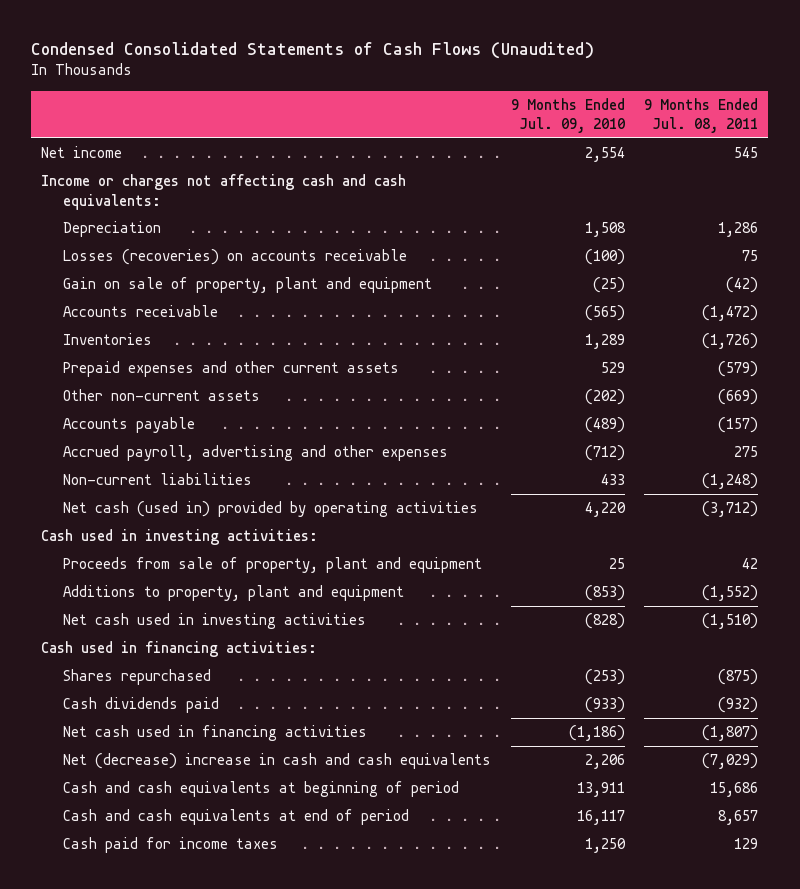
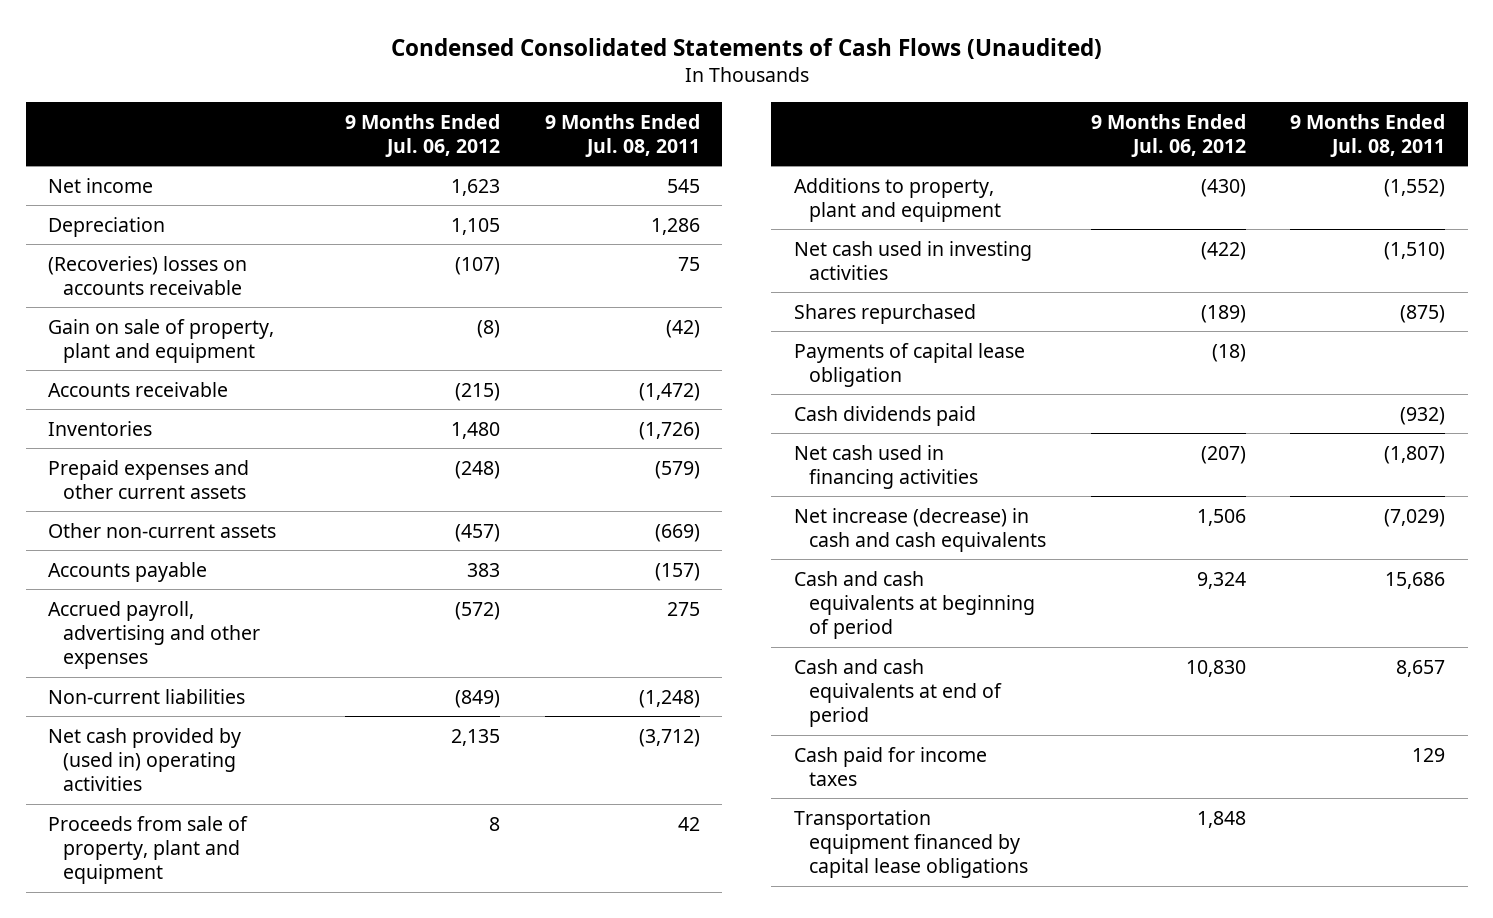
[510,97,625,134] 9 Months Ended Jul. 09, 2010 -> none
none -> [345,113,501,157] 9 Months Ended Jul. 06, 2012
[41,174,407,210] Income or charges not affecting cash and cash equivalents: -> none
[63,249,408,266] Losses (recoveries) on accounts receivable -> [48,255,248,295] (Recoveries) losses on accounts receivable
[41,529,319,546] Cash used in investing activities: -> none
[63,501,479,518] Net cash (used in) provided by operating activities -> [48,727,242,792] Net cash provided by (used in) operating activities
[41,641,318,658] Cash used in financing activities: -> none
none -> [793,342,1025,387] Payments of capital lease obligation
[63,753,492,770] Net (decrease) increase in cash and cash equivalents -> [793,507,1046,552] Net increase (decrease) in cash and cash equivalents
none -> [793,809,1028,879] Transportation equipment financed by capital lease obligations

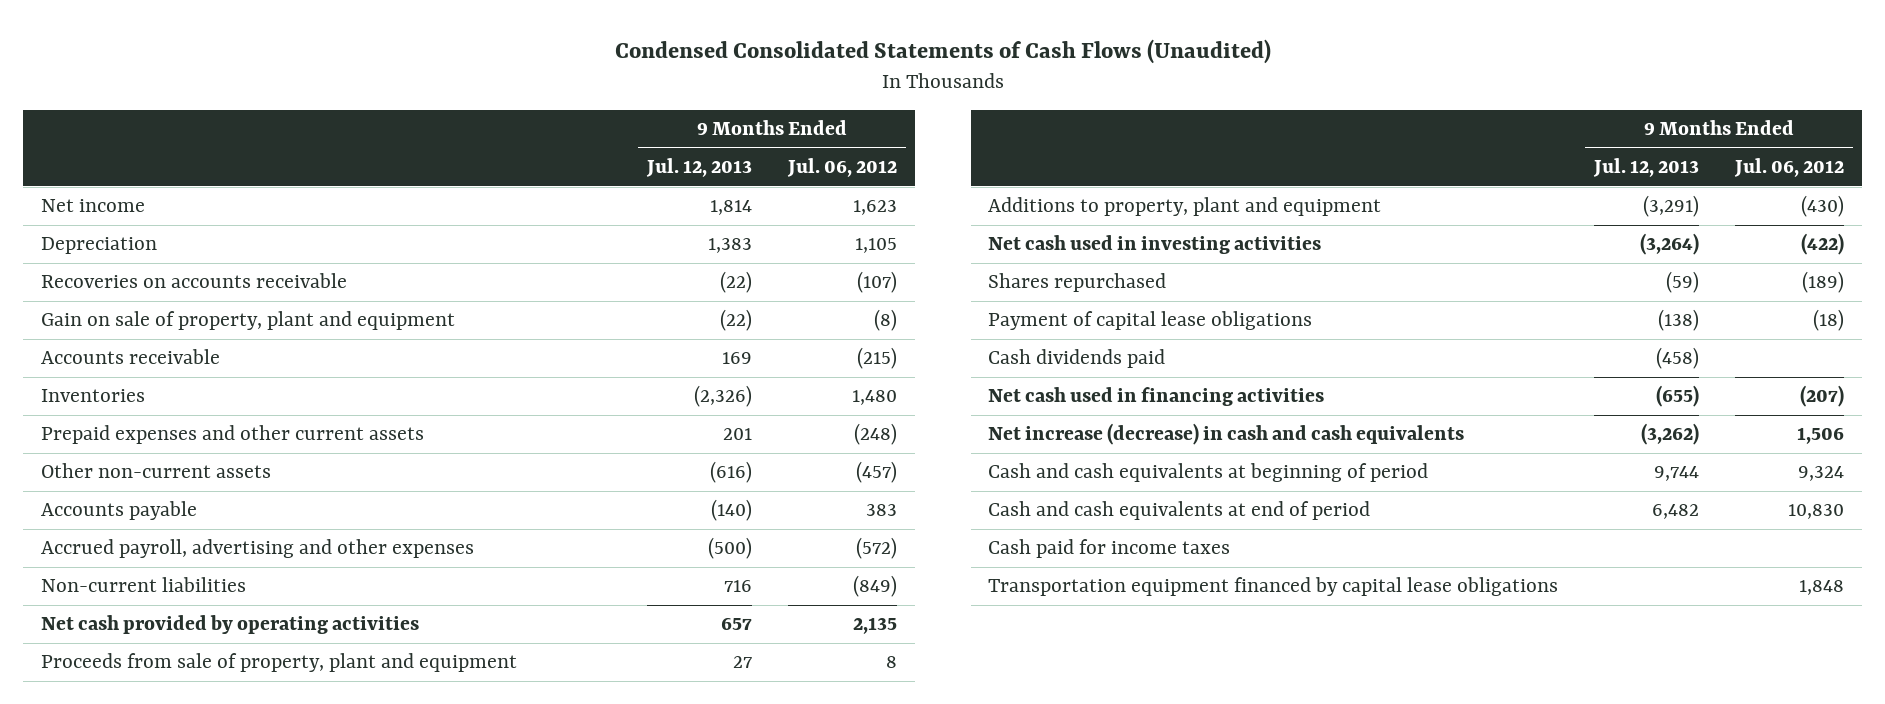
[544,113,700,157] 9 Months Ended Jul. 08, 2011 -> none
none -> [645,158,752,178] Jul. 12, 2013
[48,255,248,295] (Recoveries) losses on accounts receivable -> [41,273,348,289] Recoveries on accounts receivable
[48,727,242,792] Net cash provided by (used in) operating activities -> [41,615,420,635] Net cash provided by operating activities
[793,342,1025,387] Payments of capital lease obligation -> [988,311,1313,331] Payment of capital lease obligations

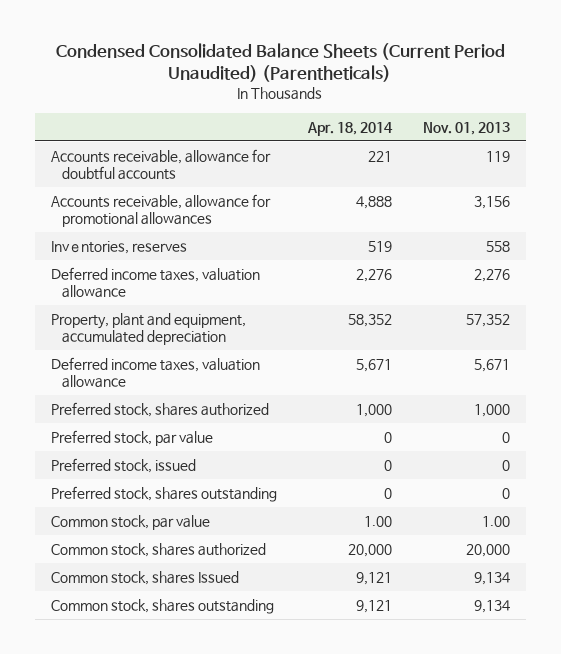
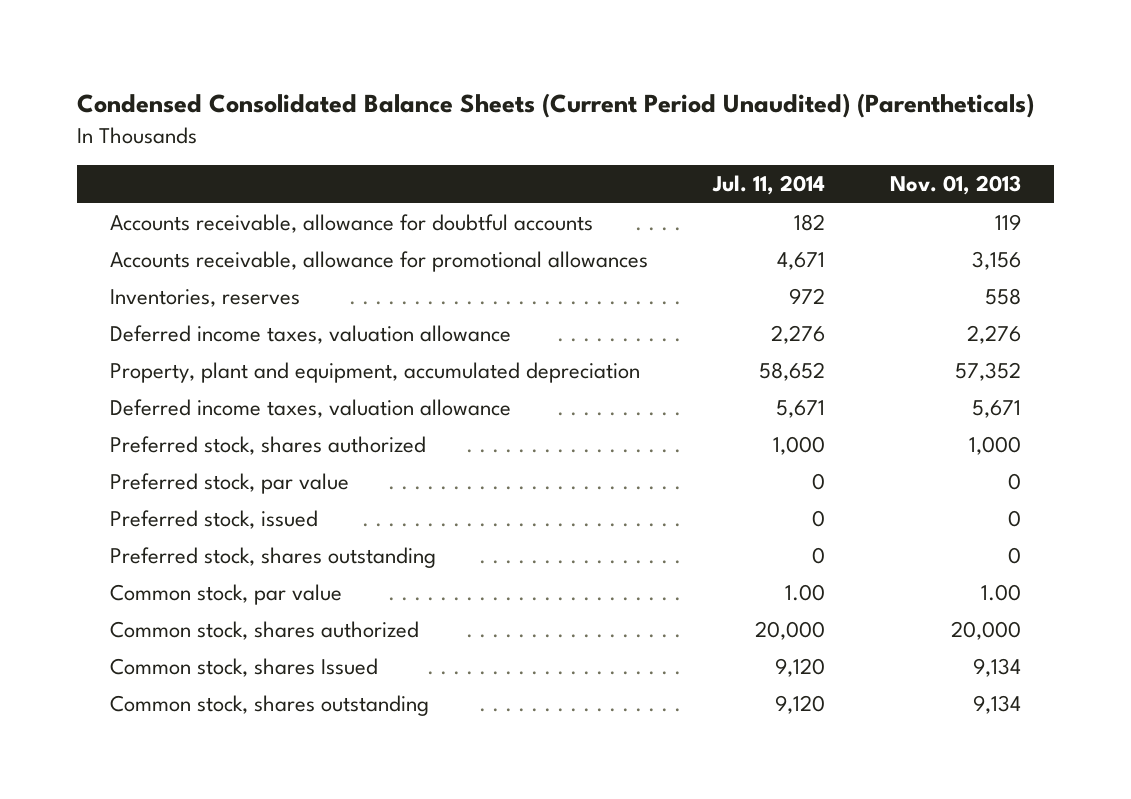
[306,121,393,136] Apr. 18, 2014 -> none
none -> [712,175,826,196] Jul. 11, 2014
[50,241,187,255] Invеntories, reserves -> [109,289,300,308] Inventories, reserves

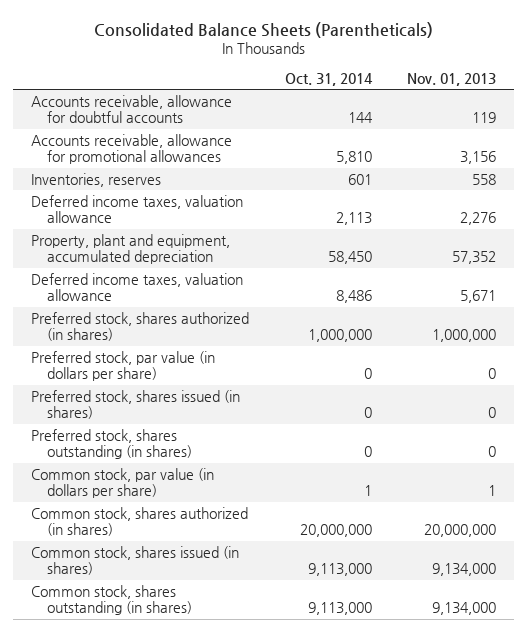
[77,93,1035,119] Condensed Consolidated Balance Sheets (Current Period Unaudited) (Parentheticals) -> [93,21,433,38] Consolidated Balance Sheets (Parentheticals)
[712,175,826,196] Jul. 11, 2014 -> none
none -> [284,73,373,87] Oct. 31, 2014
[109,436,426,456] Preferred stock, shares authorized -> [31,311,250,342] Preferred stock, shares authorized (in shares)
[969,436,1022,456] 1,000 -> [432,329,497,343] 1,000,000
[109,473,349,495] Preferred stock, par value -> [31,350,216,382] Preferred stock, par value (in dollars per share)
[109,510,318,530] Preferred stock, issued -> [31,389,241,420] Preferred stock, shares issued (in shares)
[109,547,436,569] Preferred stock, shares outstanding -> [31,428,193,460] Preferred stock, shares outstanding (in shares)
[109,584,342,606] Common stock, par value -> [31,467,215,499] Common stock, par value (in dollars per share)
[981,584,1022,602] 1.00 -> [488,485,497,497] 1
[109,621,419,641] Common stock, shares authorized -> [31,506,249,537] Common stock, shares authorized (in shares)
[951,621,1022,641] 20,000 -> [424,524,497,538] 20,000,000
[109,658,378,678] Common stock, shares Issued -> [31,545,240,576] Common stock, shares issued (in shares)
[973,658,1022,678] 9,134 -> [432,563,497,577] 9,134,000
[109,695,429,717] Common stock, shares outstanding -> [31,584,193,616] Common stock, shares outstanding (in shares)
[973,695,1022,715] 9,134 -> [432,602,497,616] 9,134,000

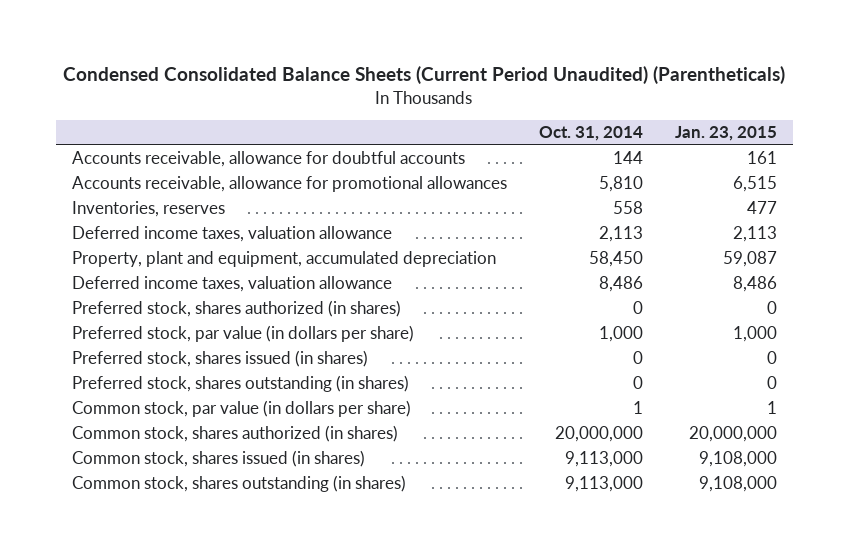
[93,21,433,38] Consolidated Balance Sheets (Parentheticals) -> [63,66,786,85] Condensed Consolidated Balance Sheets (Current Period Unaudited) (Parentheticals)
[407,73,497,87] Nov. 01, 2013 -> none
none -> [674,126,777,142] Jan. 23, 2015
[347,173,372,185] 601 -> [612,201,643,215] 558
[307,329,372,343] 1,000,000 -> [632,301,643,315] 0
[363,368,372,380] 0 -> [598,326,643,343] 1,000

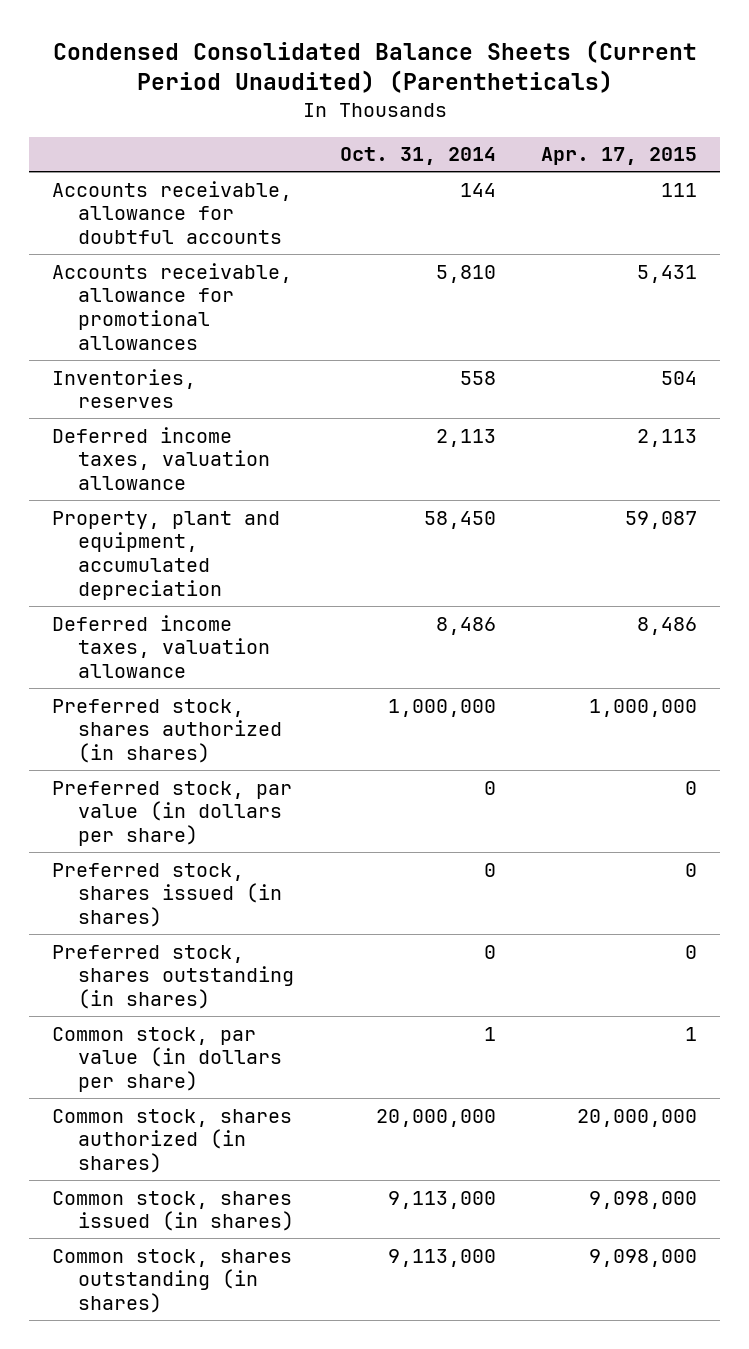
[674,126,777,142] Jan. 23, 2015 -> none
none -> [541,147,698,166] Apr. 17, 2015
[632,301,643,315] 0 -> [387,698,496,717] 1,000,000
[598,326,643,343] 1,000 -> [483,780,496,795] 0

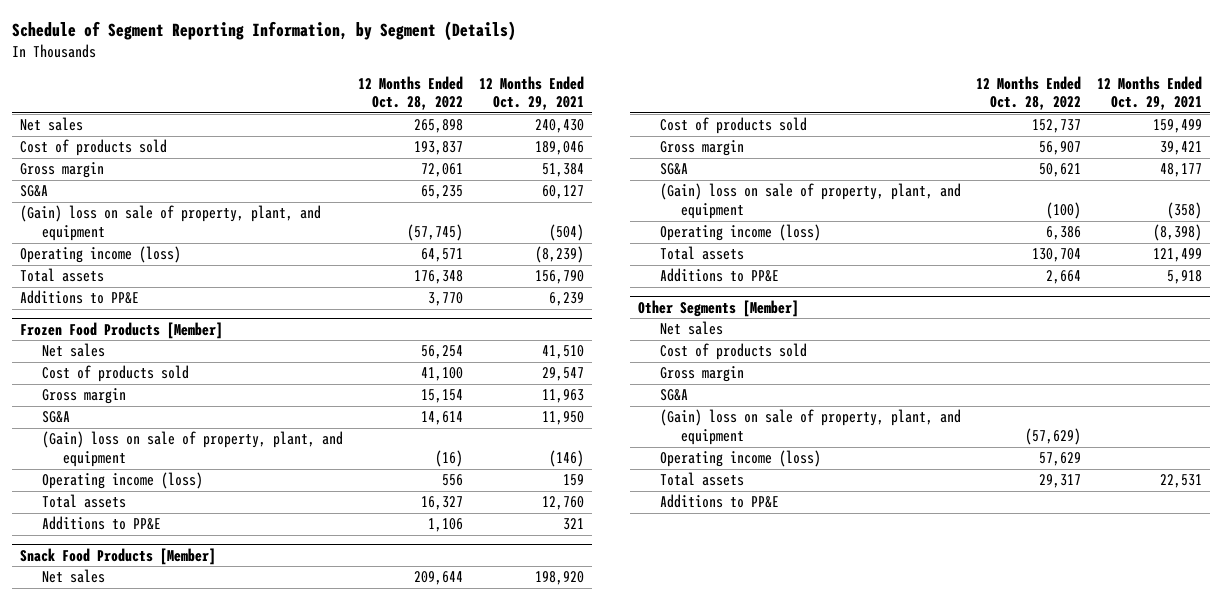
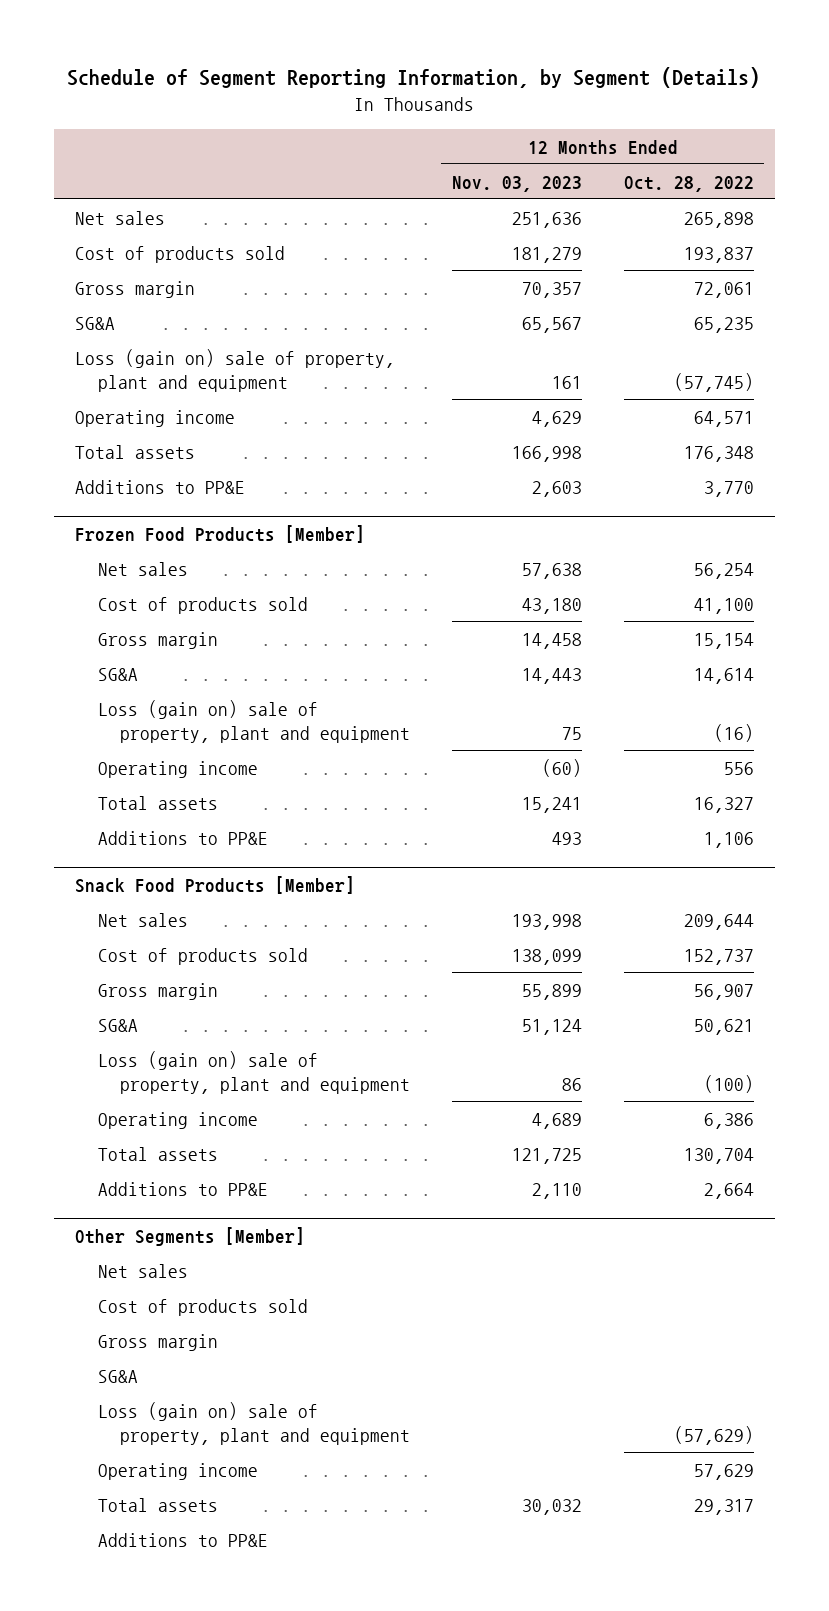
[479,75,585,111] 12 Months Ended Oct. 29, 2021 -> none
none -> [451,175,582,192] Nov. 03, 2023
[20,205,322,241] (Gain) loss on sale of property, plant, and equipment -> [75,348,396,392] Loss (gain on) sale of property, plant and equipment
[20,246,182,264] Operating income (loss) -> [75,409,236,427] Operating income
[41,431,343,467] (Gain) loss on sale of property, plant, and equipment -> [97,699,410,743] Loss (gain on) sale of property, plant and equipment
[41,472,203,490] Operating income (loss) -> [97,760,258,778] Operating income
[659,183,961,219] (Gain) loss on sale of property, plant, and equipment -> [97,1050,410,1094] Loss (gain on) sale of property, plant and equipment
[659,224,821,242] Operating income (loss) -> [97,1111,258,1129] Operating income
[659,409,961,445] (Gain) loss on sale of property, plant, and equipment -> [97,1401,410,1445] Loss (gain on) sale of property, plant and equipment
[659,450,821,468] Operating income (loss) -> [97,1462,258,1480] Operating income

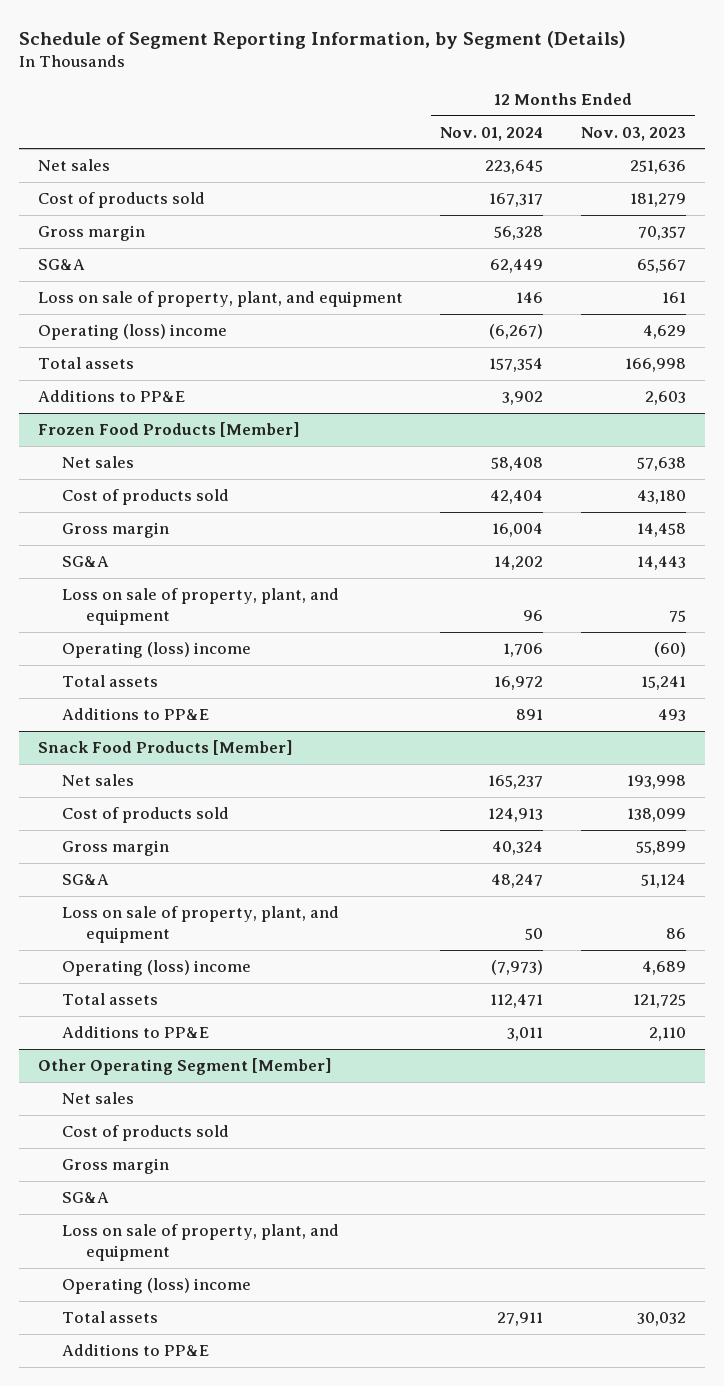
[623,175,754,192] Oct. 28, 2022 -> none
none -> [440,126,544,141] Nov. 01, 2024
[75,348,396,392] Loss (gain on) sale of property, plant and equipment -> [37,290,403,307] Loss on sale of property, plant, and equipment
[75,409,236,427] Operating income -> [37,323,227,340] Operating (loss) income
[97,699,410,743] Loss (gain on) sale of property, plant and equipment -> [61,587,339,626] Loss on sale of property, plant, and equipment
[97,760,258,778] Operating income -> [61,641,251,658] Operating (loss) income
[97,1050,410,1094] Loss (gain on) sale of property, plant and equipment -> [61,905,339,944] Loss on sale of property, plant, and equipment
[97,1111,258,1129] Operating income -> [61,959,251,976] Operating (loss) income
[75,1226,306,1246] Other Segments [Member] -> [37,1057,332,1075] Other Operating Segment [Member]
[97,1401,410,1445] Loss (gain on) sale of property, plant and equipment -> [61,1223,339,1262] Loss on sale of property, plant, and equipment
[97,1462,258,1480] Operating income -> [61,1277,251,1294] Operating (loss) income

